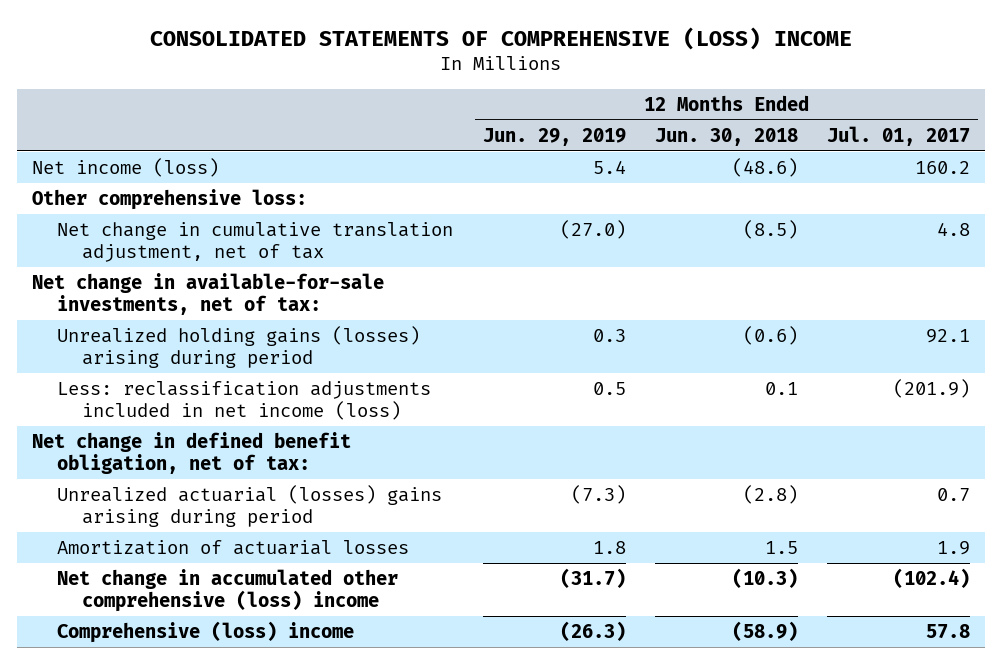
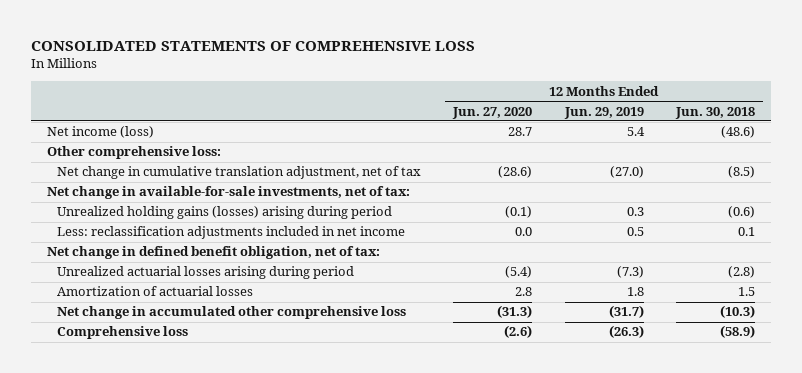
[150,26,853,50] CONSOLIDATED STATEMENTS OF COMPREHENSIVE (LOSS) INCOME -> [30,40,475,51] CONSOLIDATED STATEMENTS OF COMPREHENSIVE LOSS
[827,125,971,146] Jul. 01, 2017 -> none
none -> [452,106,533,119] Jun. 27, 2020
[57,380,432,420] Less: reclassification adjustments included in net income (loss) -> [57,226,406,240] Less: reclassification adjustments included in net income
[57,484,443,527] Unrealized actuarial (losses) gains arising during period -> [57,266,355,280] Unrealized actuarial losses arising during period
[57,568,399,612] Net change in accumulated other comprehensive (loss) income -> [57,306,407,320] Net change in accumulated other comprehensive loss
[57,620,355,643] Comprehensive (loss) income -> [57,326,189,340] Comprehensive loss

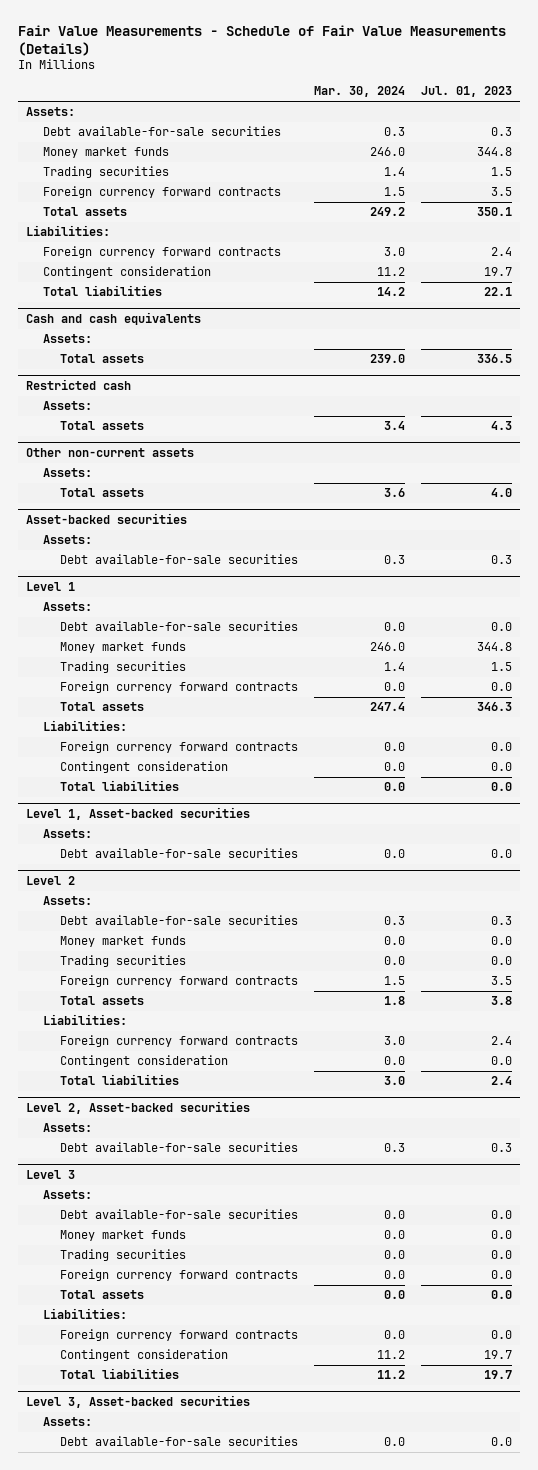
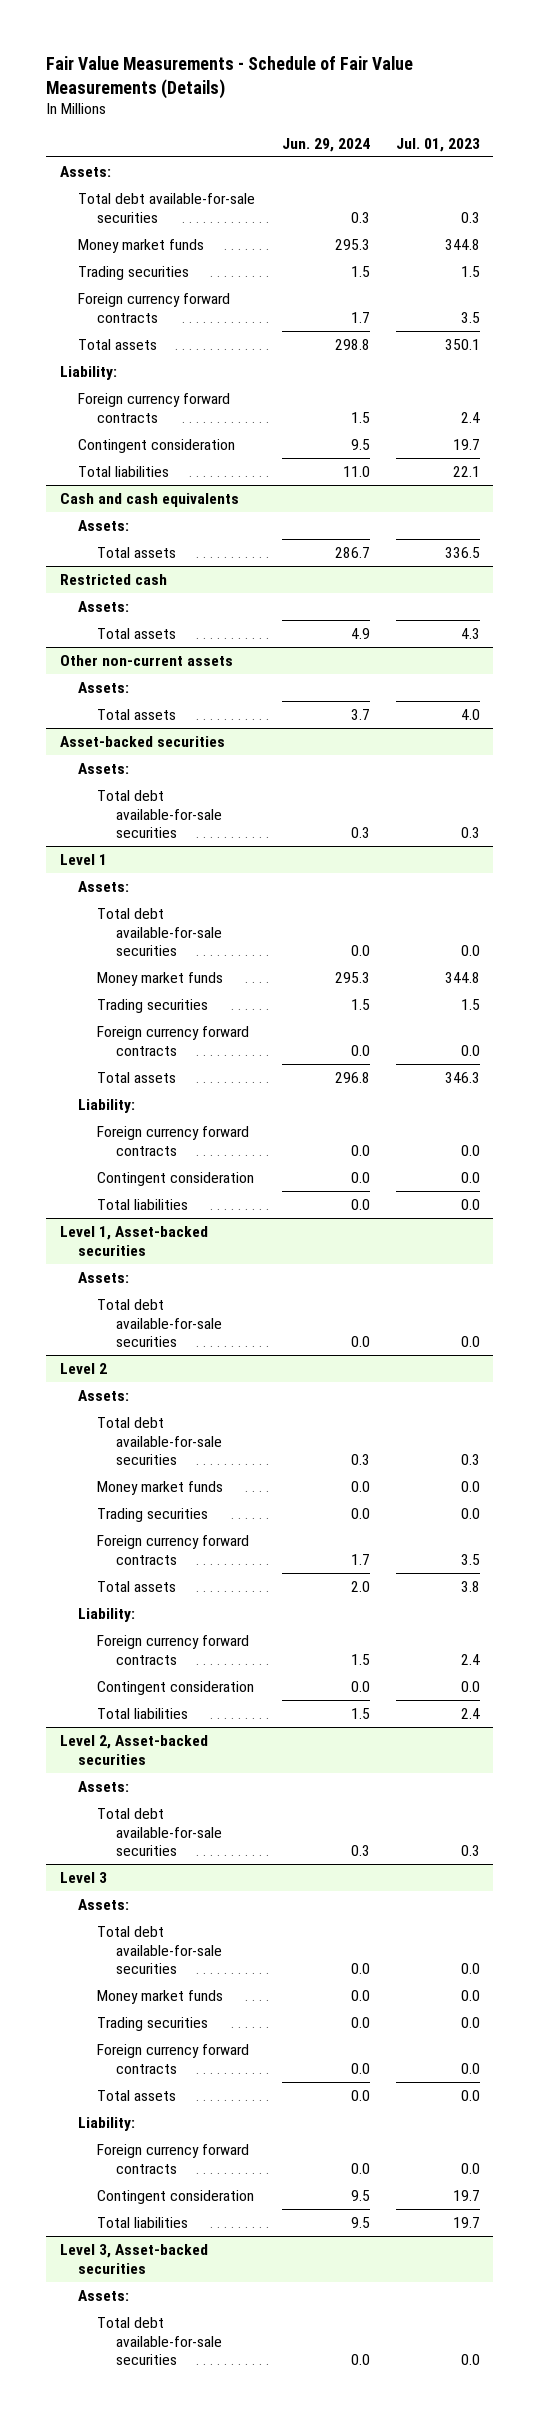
[314,86,406,98] Mar. 30, 2024 -> none
none -> [281,137,370,152] Jun. 29, 2024
[42,126,281,137] Debt available-for-sale securities -> [78,192,256,223] Total debt available-for-sale securities
[25,225,110,237] Liabilities: -> [59,365,117,380] Liability:
[60,554,299,565] Debt available-for-sale securities -> [97,789,222,839] Total debt available-for-sale securities
[60,621,299,632] Debt available-for-sale securities -> [97,907,222,957] Total debt available-for-sale securities
[42,720,127,732] Liabilities: -> [78,1098,136,1113] Liability:
[60,848,299,859] Debt available-for-sale securities -> [97,1298,222,1348] Total debt available-for-sale securities
[60,915,299,926] Debt available-for-sale securities -> [97,1416,222,1466] Total debt available-for-sale securities
[42,1014,127,1026] Liabilities: -> [78,1607,136,1622] Liability:
[60,1142,299,1153] Debt available-for-sale securities -> [97,1807,222,1857] Total debt available-for-sale securities
[60,1209,299,1220] Debt available-for-sale securities -> [97,1925,222,1975] Total debt available-for-sale securities
[42,1308,127,1320] Liabilities: -> [78,2116,136,2131] Liability:
[60,1436,299,1447] Debt available-for-sale securities -> [97,2316,222,2366] Total debt available-for-sale securities

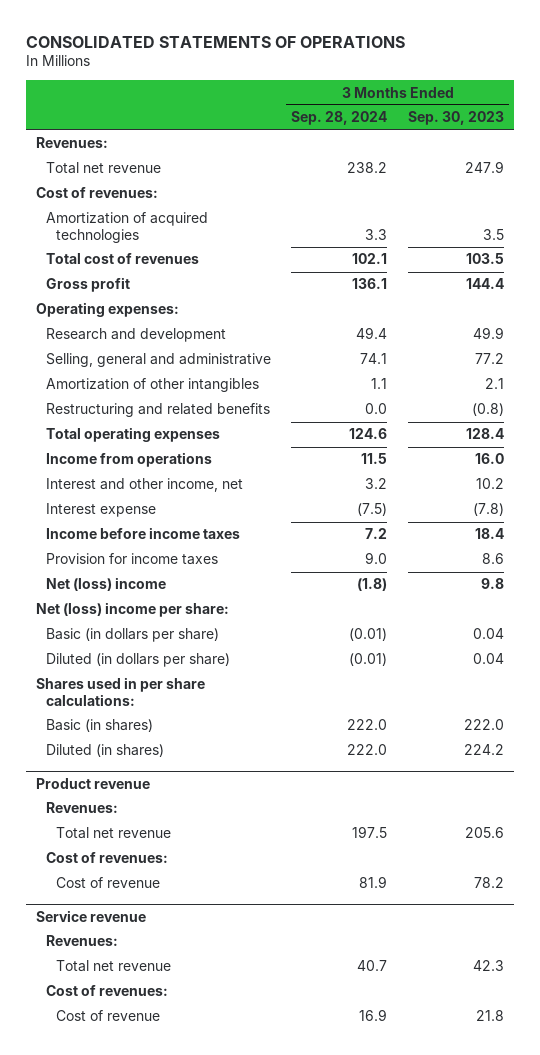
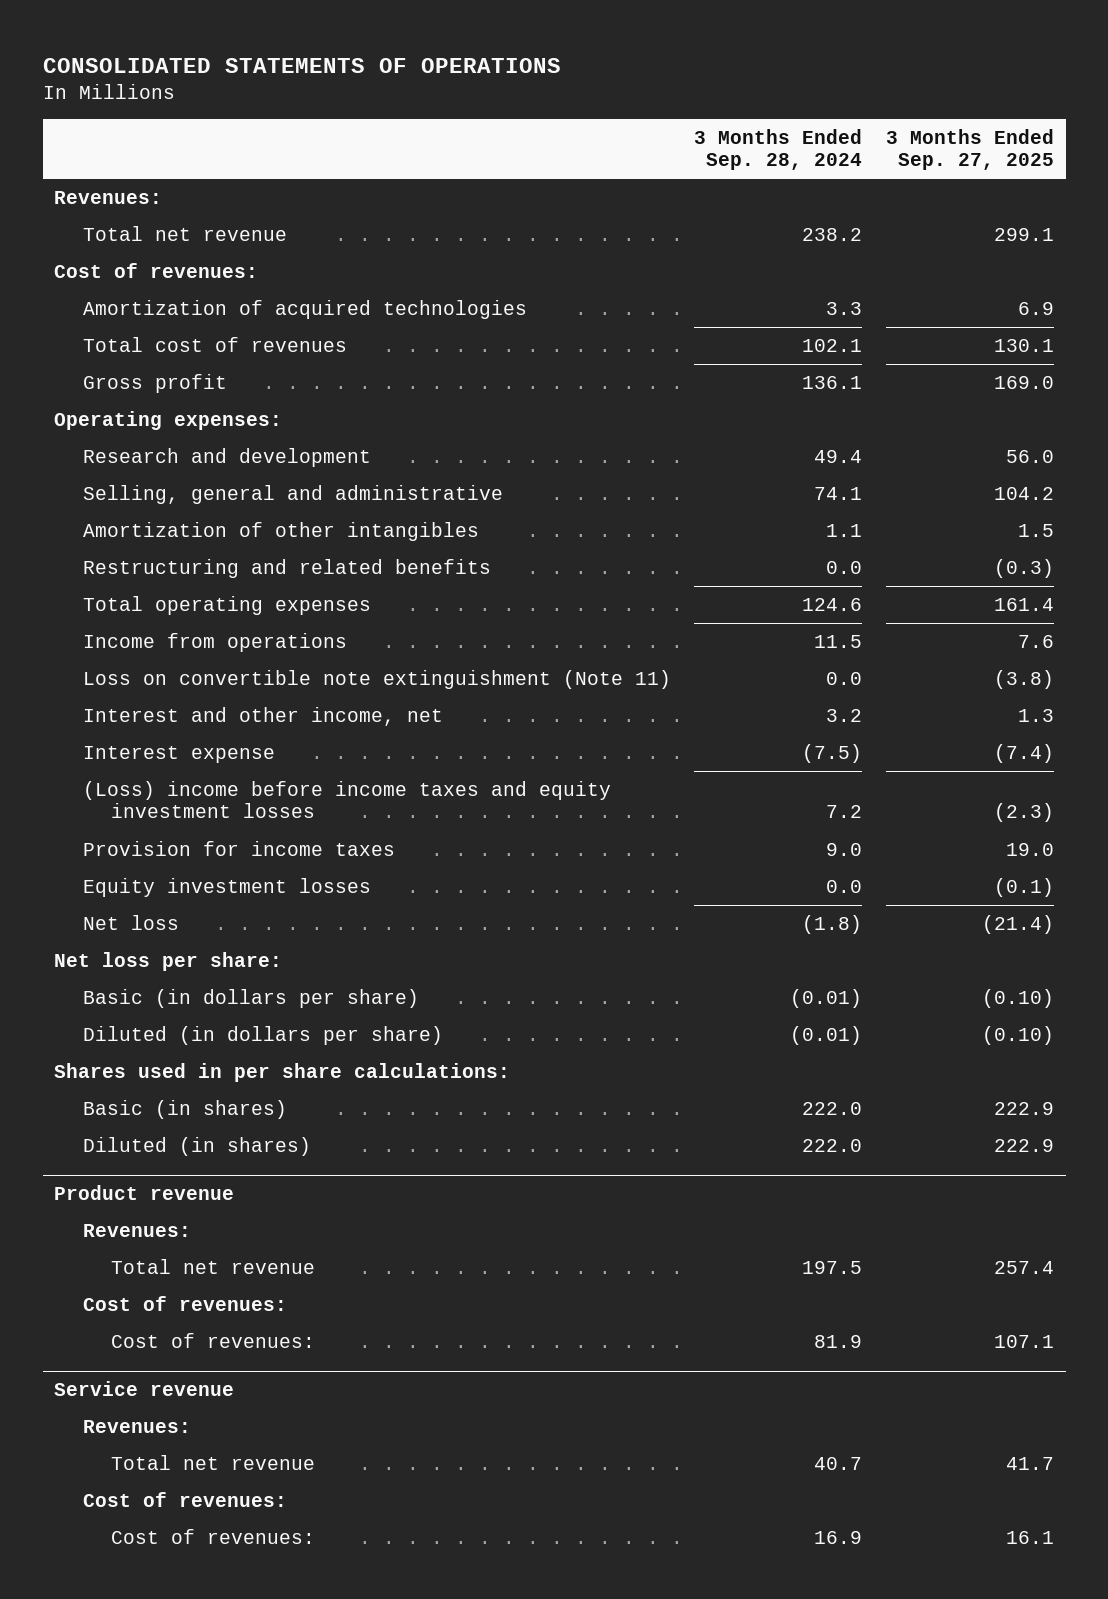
[407,111,504,126] Sep. 30, 2023 -> none
none -> [885,128,1054,171] 3 Months Ended Sep. 27, 2025
none -> [82,669,671,689] Loss on convertible note extinguishment (Note 11)
[46,527,241,540] Income before income taxes -> none
none -> [82,780,611,819] (Loss) income before income taxes and equity investment losses
none -> [82,877,371,897] Equity investment losses
[46,577,167,592] Net (loss) income -> [82,914,179,930] Net loss
[36,602,230,618] Net (loss) income per share: -> [54,951,283,971] Net loss per share:
[56,877,161,889] Cost of revenue -> [111,1332,316,1348] Cost of revenues:
[56,1010,161,1022] Cost of revenue -> [111,1528,316,1544] Cost of revenues:

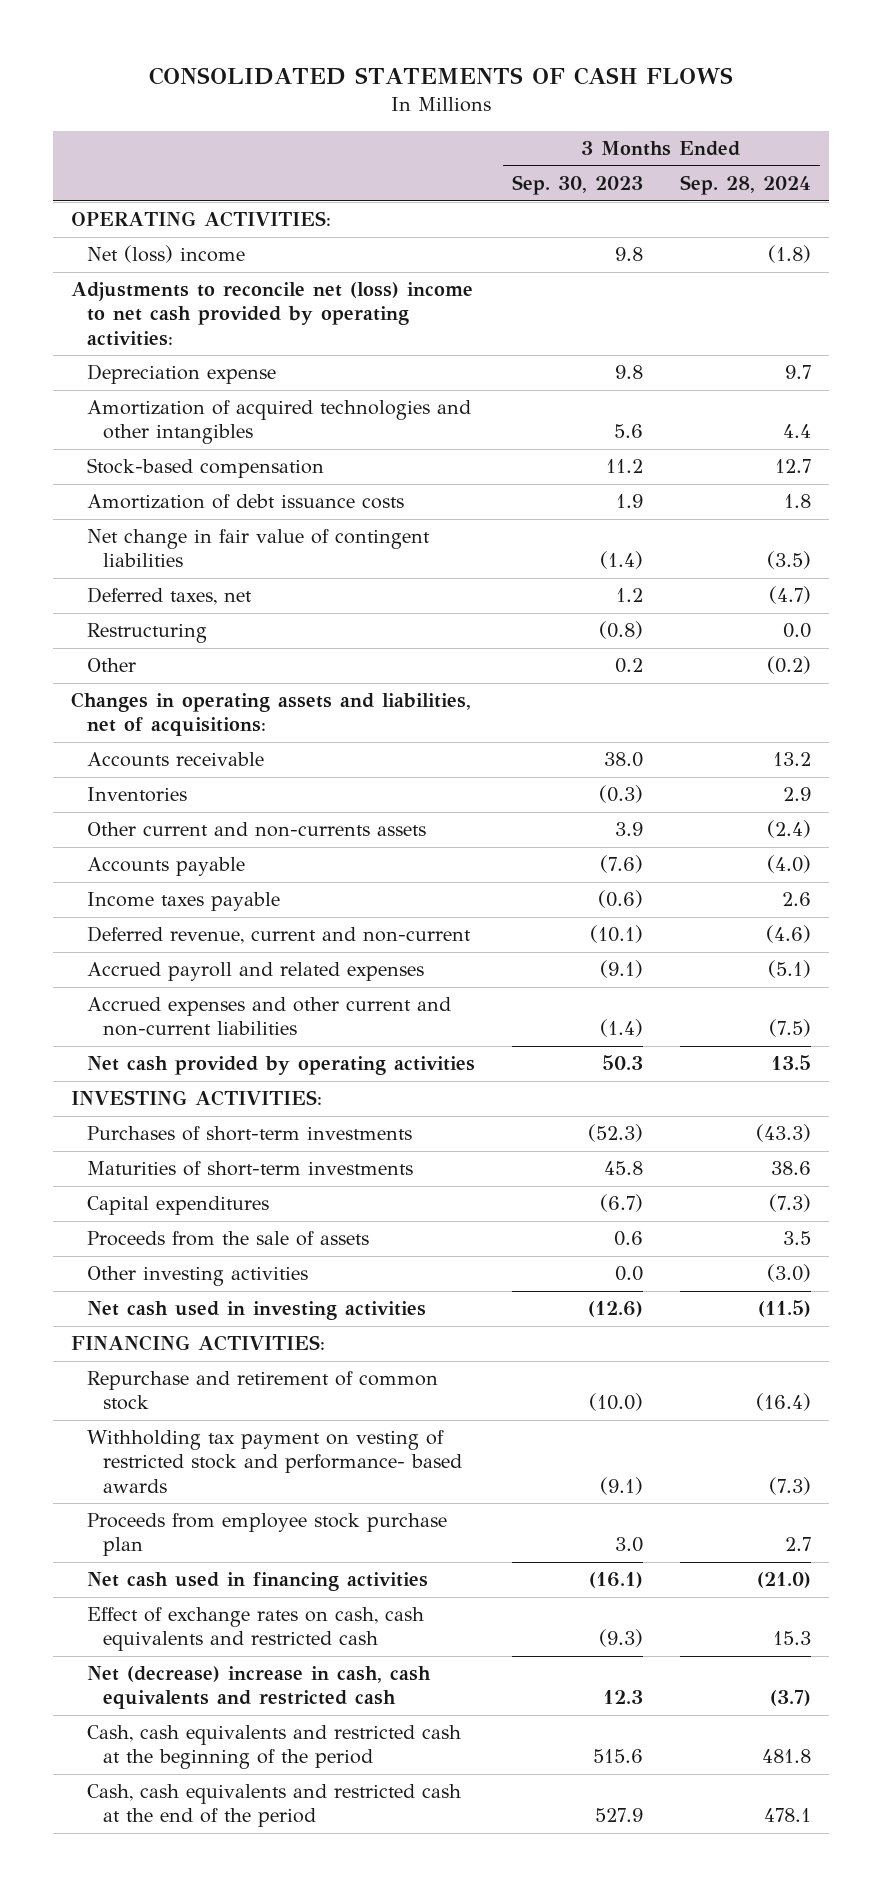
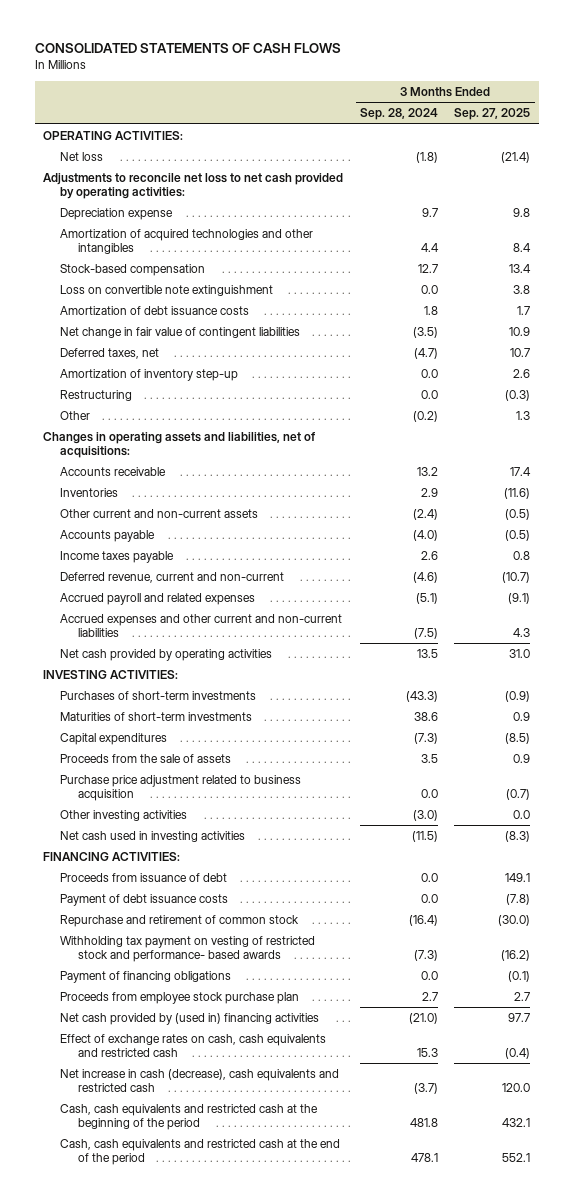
[512,175,644,196] Sep. 30, 2023 -> none
none -> [454,108,531,121] Sep. 27, 2025
[87,245,246,264] Net (loss) income -> [60,152,104,162] Net loss
[71,282,474,346] Adjustments to reconcile net (loss) income to net cash provided by operating activities: -> [43,173,344,199] Adjustments to reconcile net loss to net cash provided by operating activities:
none -> [60,285,274,297] Loss on convertible note extinguishment
none -> [60,369,239,382] Amortization of inventory step-up
[87,822,427,838] Other current and non-currents assets -> [60,509,259,519] Other current and non-current assets
none -> [60,775,302,801] Purchase price adjustment related to business acquisition
none -> [60,873,228,883] Proceeds from issuance of debt
none -> [60,894,229,907] Payment of debt issuance costs
none -> [60,971,232,984] Payment of financing obligations
[87,1572,429,1592] Net cash used in financing activities -> [60,1013,320,1026] Net cash provided by (used in) financing activities
[87,1666,432,1710] Net (decrease) increase in cash, cash equivalents and restricted cash -> [60,1069,340,1092] Net increase in cash (decrease), cash equivalents and restricted cash

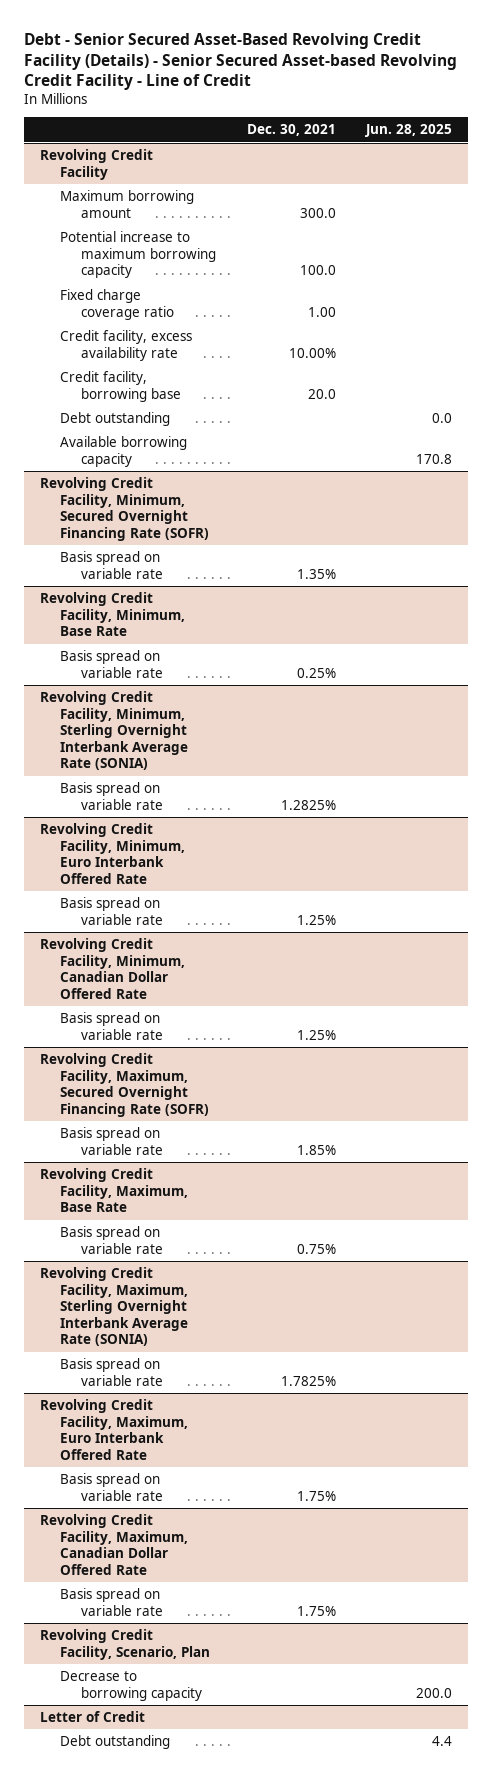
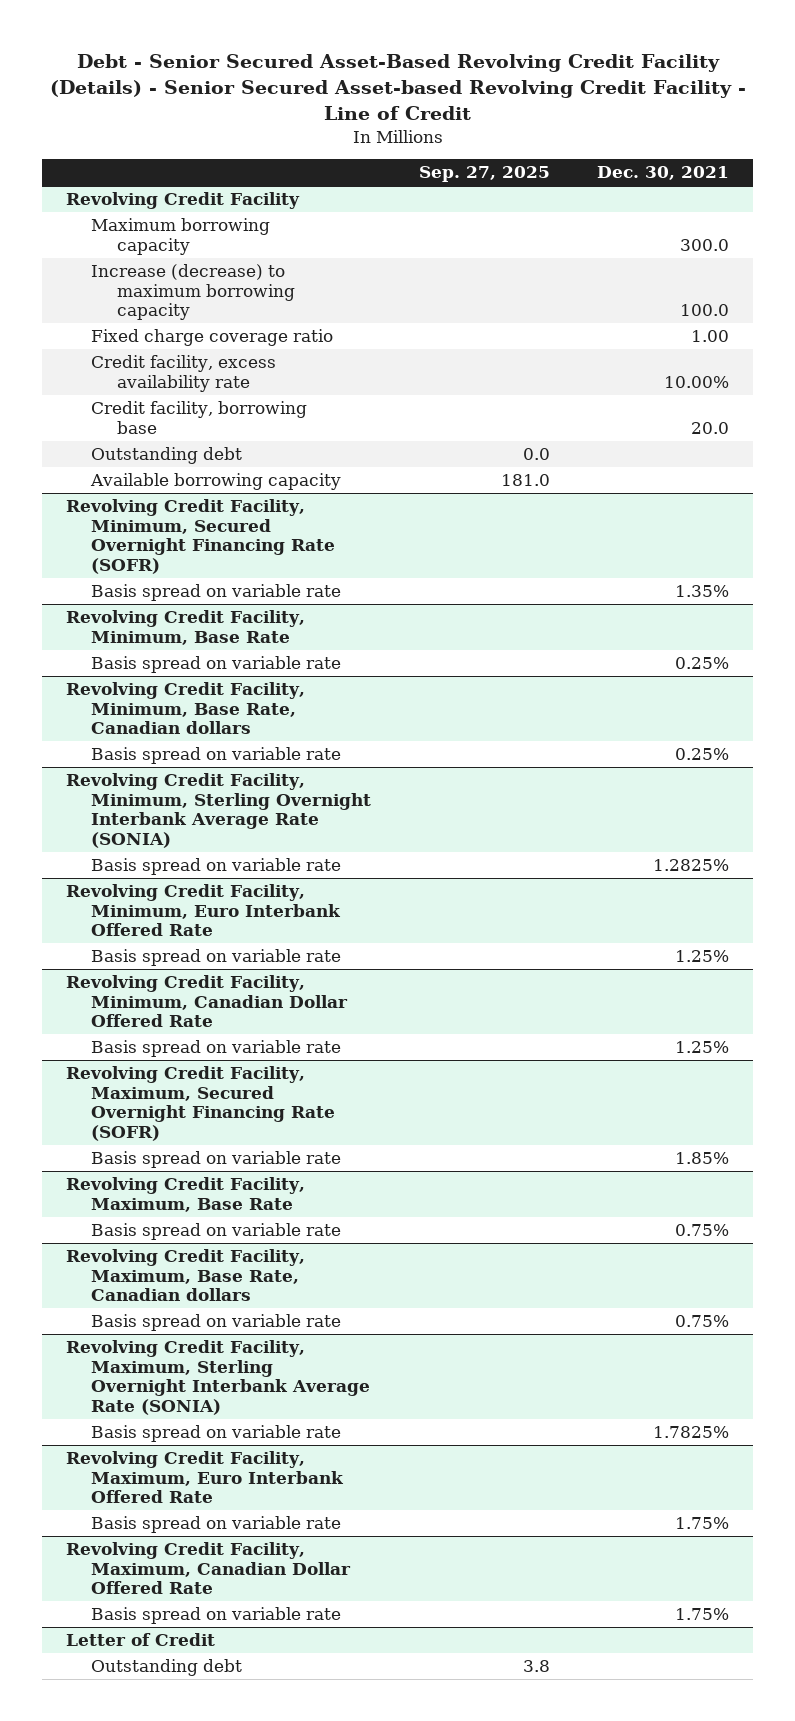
[365,124,453,138] Jun. 28, 2025 -> none
none -> [418,166,550,183] Sep. 27, 2025
[60,189,195,218] Maximum borrowing amount -> [91,218,271,255] Maximum borrowing capacity
[60,230,216,279] Potential increase to maximum borrowing capacity -> [91,264,295,321] Increase (decrease) to maximum borrowing capacity
[60,411,171,426] Debt outstanding -> [91,447,243,465] Outstanding debt
none -> [65,682,305,735] Revolving Credit Facility, Minimum, Base Rate, Canadian dollars
none -> [91,747,342,765] Basis spread on variable rate
none -> [65,1249,305,1302] Revolving Credit Facility, Maximum, Base Rate, Canadian dollars
none -> [91,1314,342,1332] Basis spread on variable rate
[39,1628,211,1660] Revolving Credit Facility, Scenario, Plan -> none
[60,1670,202,1701] Decrease to borrowing capacity -> none
[60,1734,171,1749] Debt outstanding -> [91,1659,243,1677] Outstanding debt

